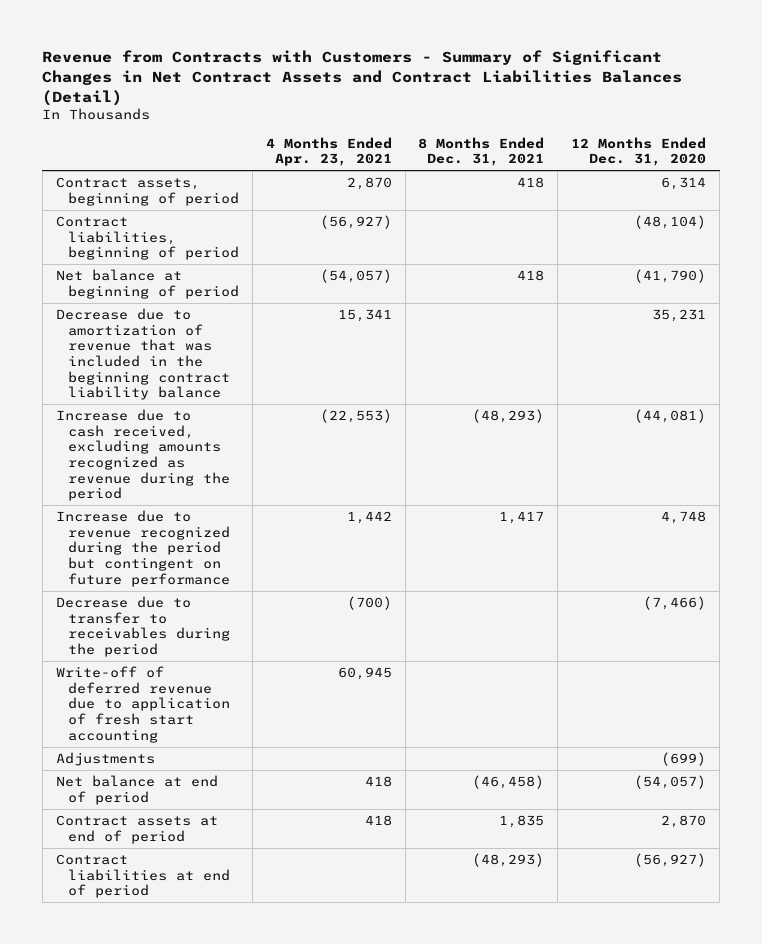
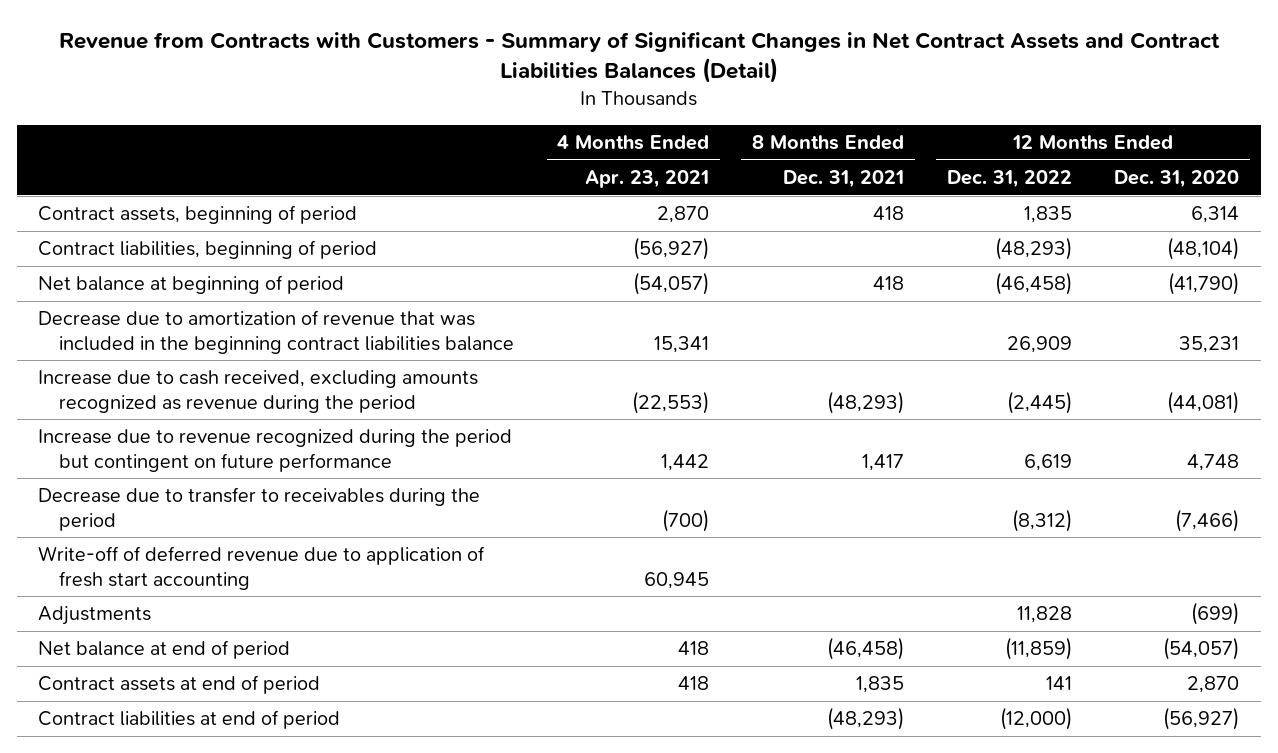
none -> [946,169,1072,188] Dec. 31, 2022
[55,307,230,401] Decrease due to amortization of revenue that was included in the beginning contract liability balance -> [38,310,515,354] Decrease due to amortization of revenue that was included in the beginning contract liabilities balance

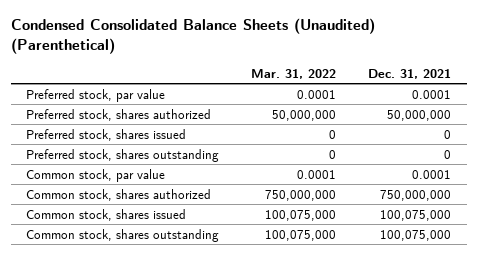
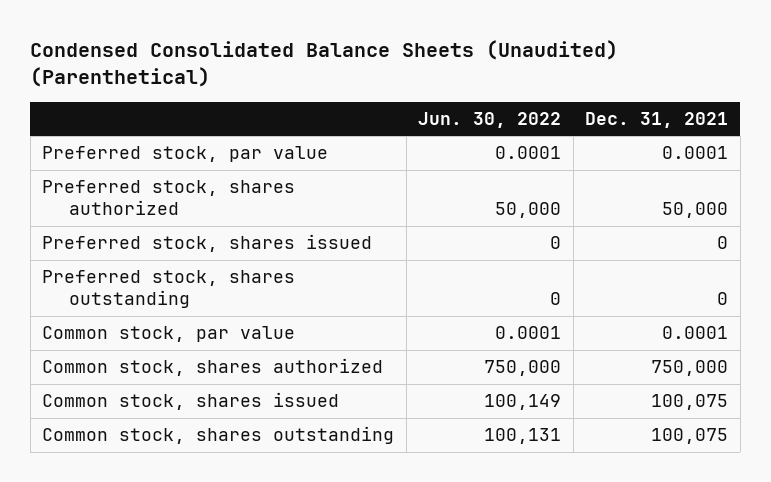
[251,68,337,79] Mar. 31, 2022 -> none
none -> [418,111,562,128] Jun. 30, 2022
[386,109,451,121] 50,000,000 -> [662,202,729,219] 50,000
[379,189,451,201] 750,000,000 -> [651,360,729,377] 750,000
[379,209,451,221] 100,075,000 -> [651,394,729,411] 100,075
[379,229,451,241] 100,075,000 -> [651,428,729,445] 100,075

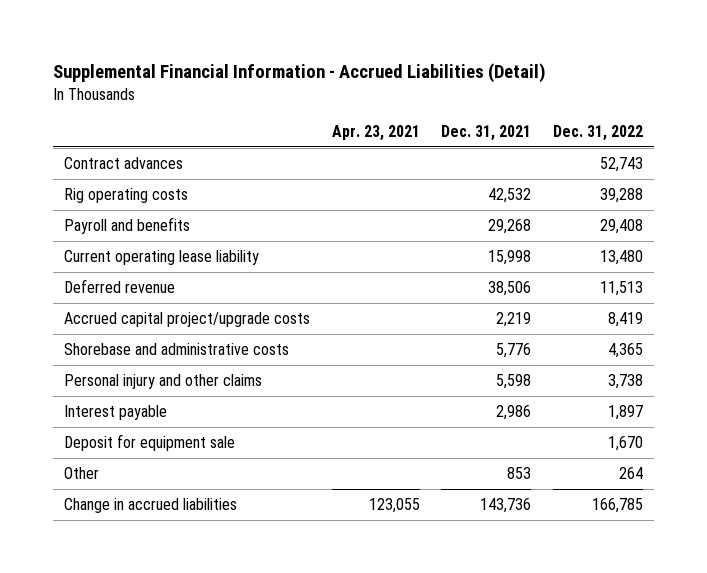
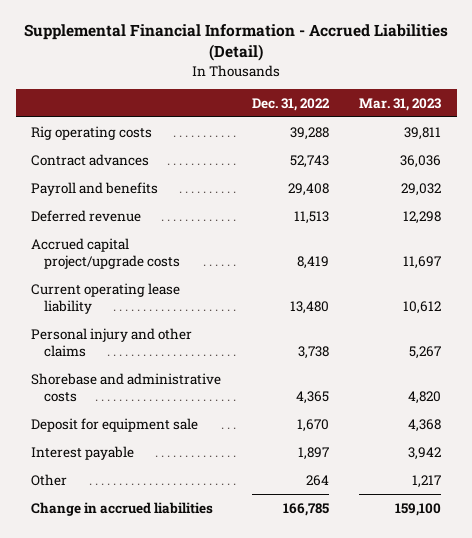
[331,125,420,142] Apr. 23, 2021 -> none
[441,125,532,142] Dec. 31, 2021 -> none
none -> [359,97,442,111] Mar. 31, 2023
[64,156,184,169] Contract advances -> [30,153,149,166] Contract advances
[64,249,260,265] Current operating lease liability -> [30,282,180,315] Current operating lease liability
[64,342,290,355] Shorebase and administrative costs -> [30,372,221,403] Shorebase and administrative costs
[64,404,168,420] Interest payable -> [30,445,134,460] Interest payable

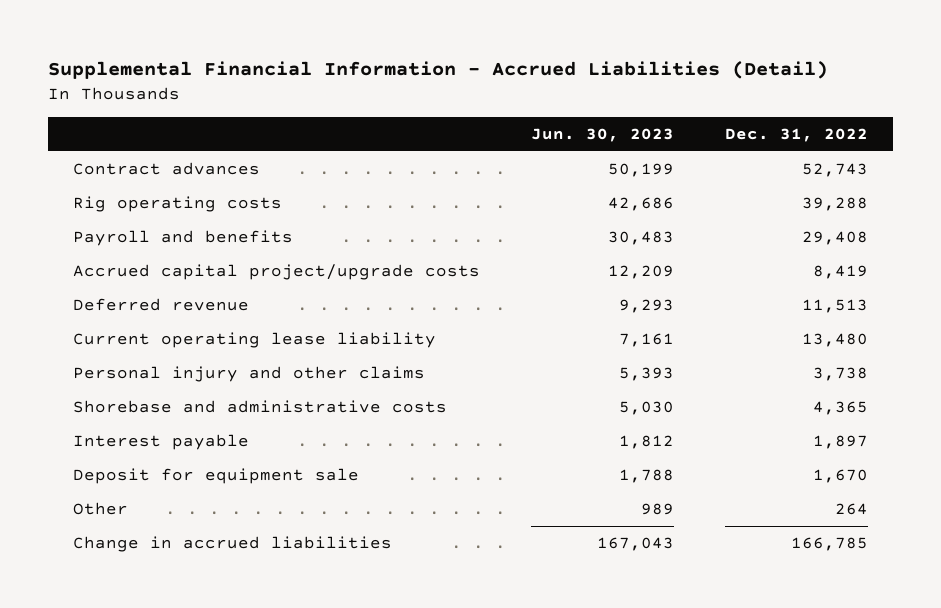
[359,97,442,111] Mar. 31, 2023 -> none
none -> [531,128,675,143] Jun. 30, 2023
[30,125,152,140] Rig operating costs -> [73,196,283,213] Rig operating costs
[30,209,141,222] Deferred revenue -> [73,298,250,312] Deferred revenue
[30,417,198,432] Deposit for equipment sale -> [73,468,360,485] Deposit for equipment sale

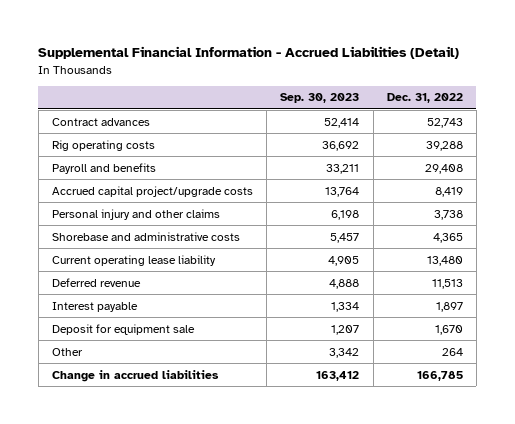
[531,128,675,143] Jun. 30, 2023 -> none
none -> [280,93,360,104] Sep. 30, 2023
[73,332,437,349] Current operating lease liability -> [51,254,216,266] Current operating lease liability
[73,298,250,312] Deferred revenue -> [51,277,141,287] Deferred revenue

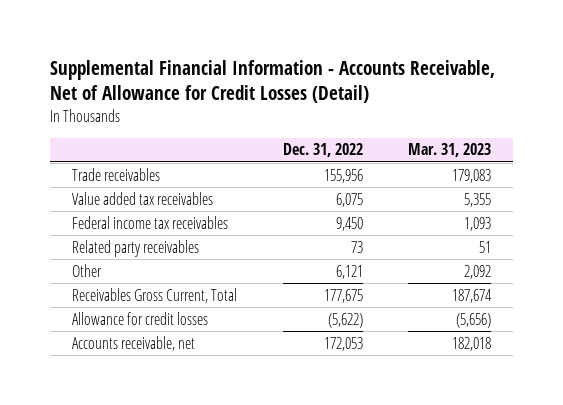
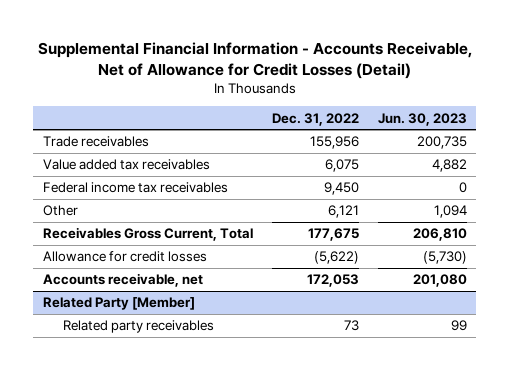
[407,143,491,158] Mar. 31, 2023 -> none
none -> [377,112,467,126] Jun. 30, 2023
[72,239,200,257] Related party receivables -> none
none -> [42,297,195,311] Related Party [Member]
none -> [63,320,215,334] Related party receivables

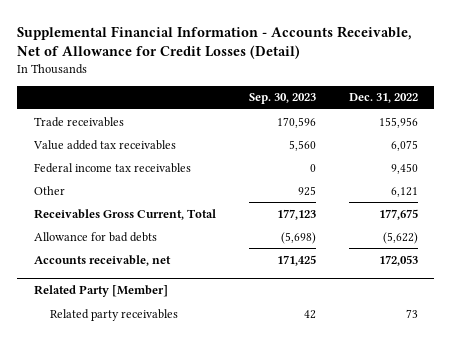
[377,112,467,126] Jun. 30, 2023 -> none
none -> [248,93,316,105] Sep. 30, 2023
[42,251,207,263] Allowance for credit losses -> [33,231,157,242] Allowance for bad debts

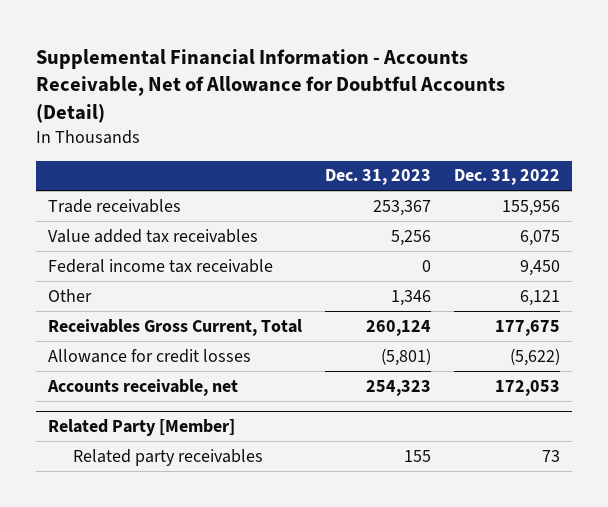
[17,25,413,60] Supplemental Financial Information - Accounts Receivable, Net of Allowance for Credit Losses (Detail) -> [36,48,506,123] Supplemental Financial Information - Accounts Receivable, Net of Allowance for Doubtful Accounts (Detail)
[248,93,316,105] Sep. 30, 2023 -> none
none -> [324,169,431,186] Dec. 31, 2023
[33,162,191,173] Federal income tax receivables -> [47,258,273,273] Federal income tax receivable
[33,231,157,242] Allowance for bad debts -> [47,348,251,363] Allowance for credit losses

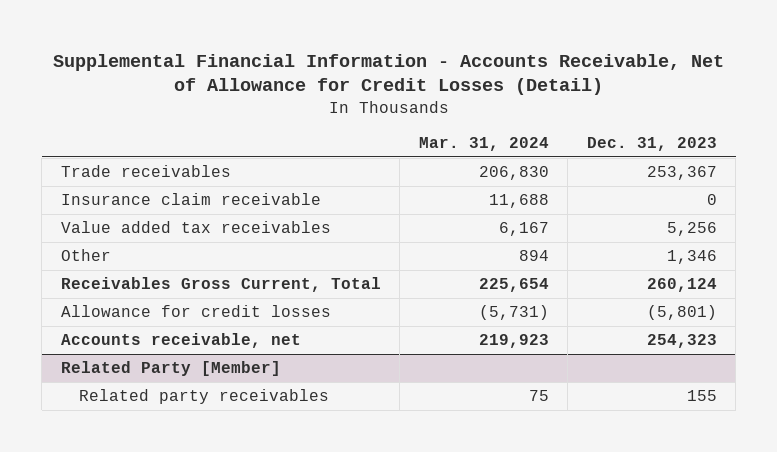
[36,48,506,123] Supplemental Financial Information - Accounts Receivable, Net of Allowance for Doubtful Accounts (Detail) -> [52,53,724,96] Supplemental Financial Information - Accounts Receivable, Net of Allowance for Credit Losses (Detail)
[454,169,561,186] Dec. 31, 2022 -> none
none -> [418,137,549,152] Mar. 31, 2024
none -> [60,193,321,206] Insurance claim receivable
[47,258,273,273] Federal income tax receivable -> none

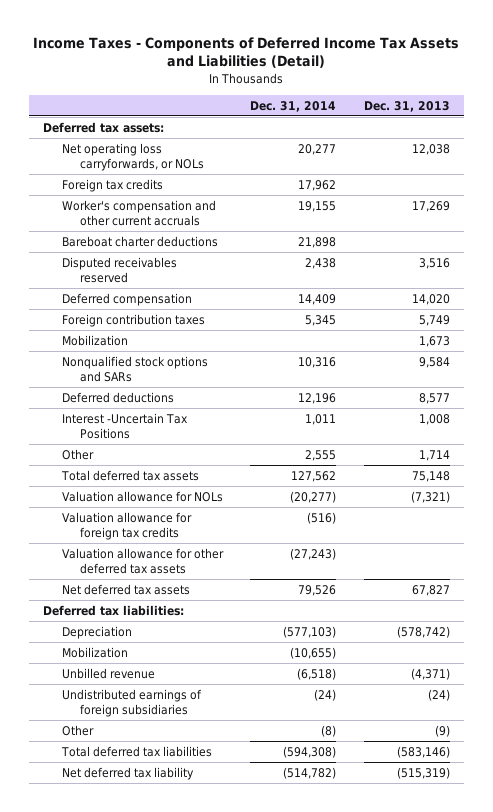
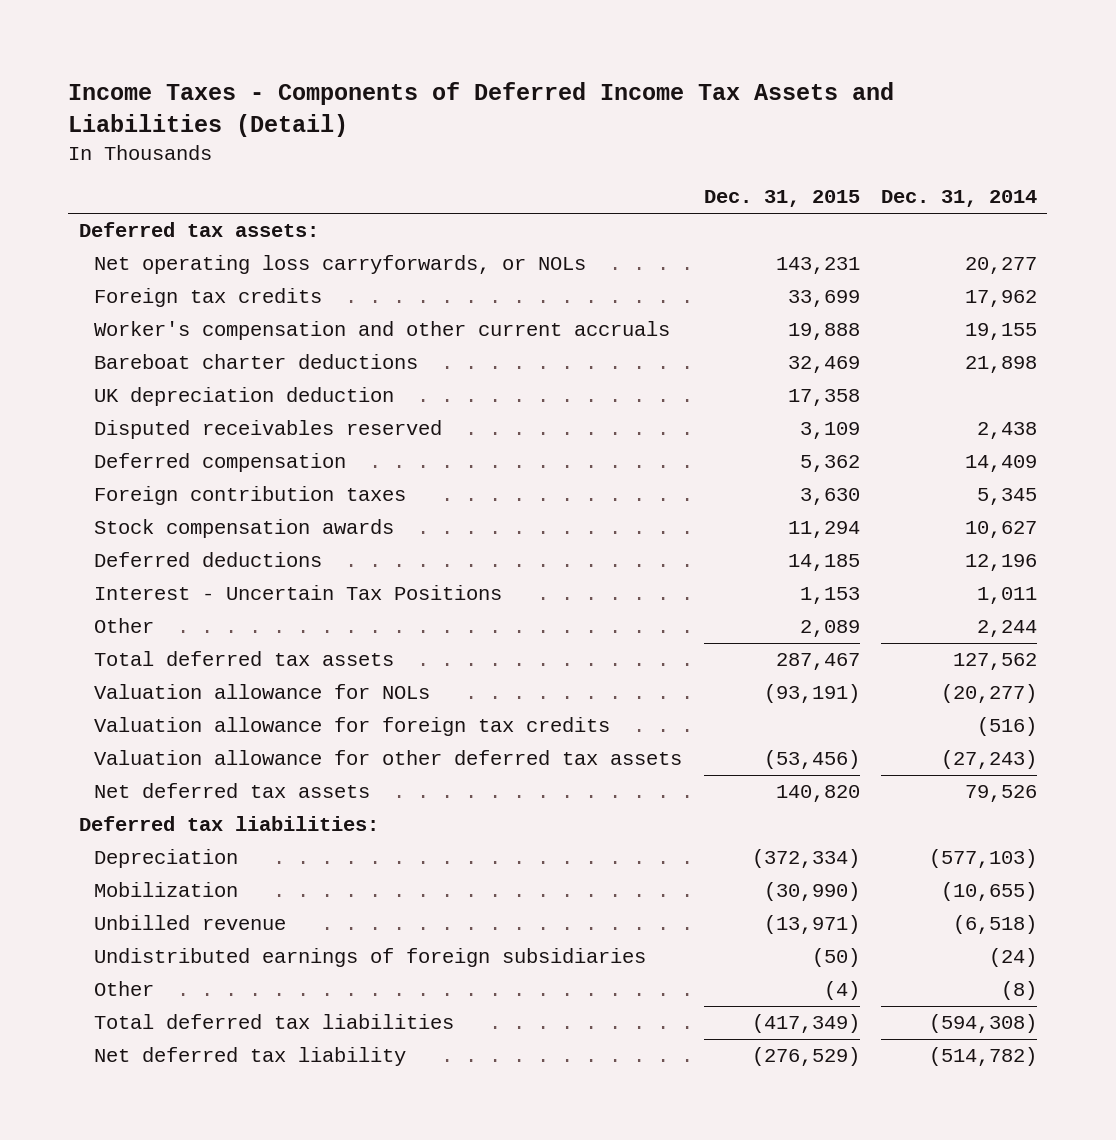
[363,100,450,112] Dec. 31, 2013 -> none
none -> [703,190,860,208] Dec. 31, 2015
none -> [94,387,395,407] UK depreciation deduction
[61,334,128,346] Mobilization -> none
[61,355,208,382] Nonqualified stock options and SARs -> none
none -> [94,519,395,539] Stock compensation awards
[61,412,188,439] Interest -Uncertain Tax Positions -> [94,585,503,601] Interest - Uncertain Tax Positions
[305,449,337,461] 2,555 -> [976,620,1037,638] 2,244

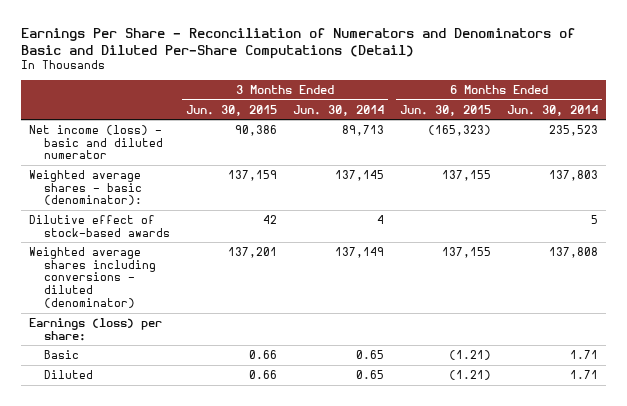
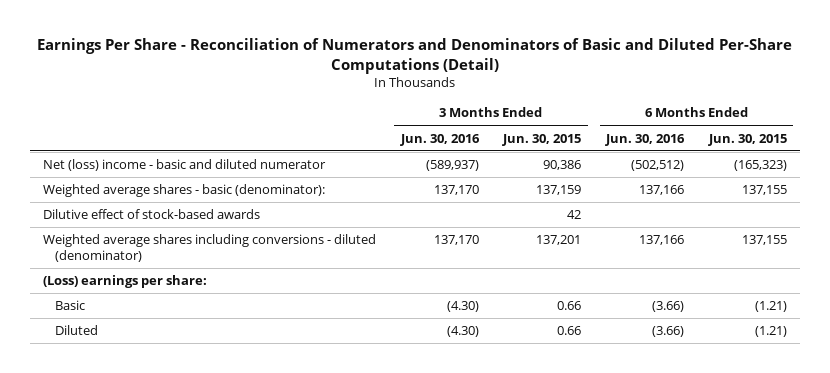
[293,104,385,116] Jun. 30, 2014 -> none
[506,104,598,116] Jun. 30, 2014 -> none
none -> [399,133,480,146] Jun. 30, 2016
none -> [605,133,686,146] Jun. 30, 2016
[28,124,164,160] Net income (loss) - basic and diluted numerator -> [42,159,326,172] Net (loss) income - basic and diluted numerator
[28,317,162,341] Earnings (loss) per share: -> [42,275,207,289] (Loss) earnings per share:

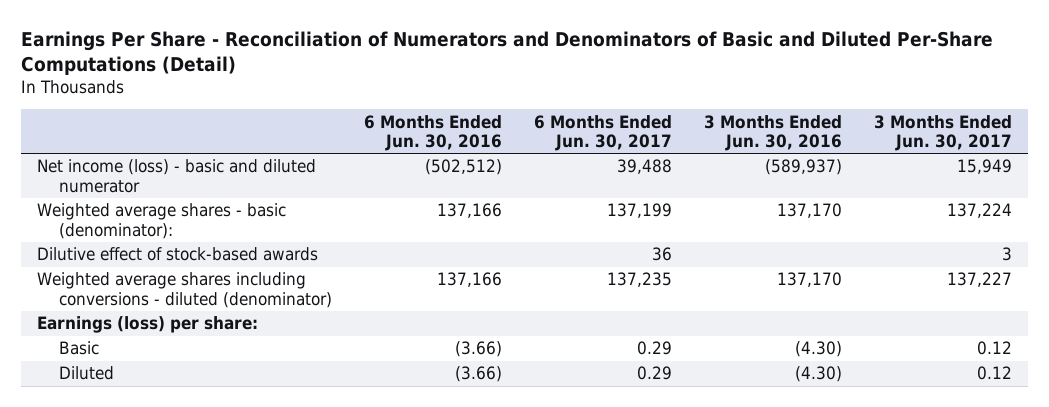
[502,133,582,146] Jun. 30, 2015 -> none
[708,133,788,146] Jun. 30, 2015 -> none
none -> [534,114,673,151] 6 Months Ended Jun. 30, 2017
none -> [874,114,1013,151] 3 Months Ended Jun. 30, 2017
[42,159,326,172] Net (loss) income - basic and diluted numerator -> [36,159,316,193] Net income (loss) - basic and diluted numerator
[42,275,207,289] (Loss) earnings per share: -> [36,316,258,334] Earnings (loss) per share:

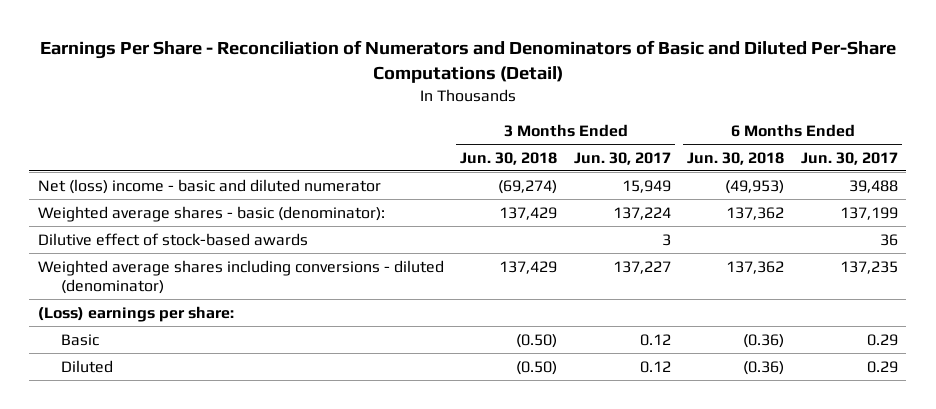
[363,114,502,151] 6 Months Ended Jun. 30, 2016 -> none
[704,114,843,151] 3 Months Ended Jun. 30, 2016 -> none
none -> [460,151,558,165] Jun. 30, 2018
none -> [687,151,785,165] Jun. 30, 2018
[36,159,316,193] Net income (loss) - basic and diluted numerator -> [37,178,381,194] Net (loss) income - basic and diluted numerator
[36,316,258,334] Earnings (loss) per share: -> [37,305,234,322] (Loss) earnings per share:

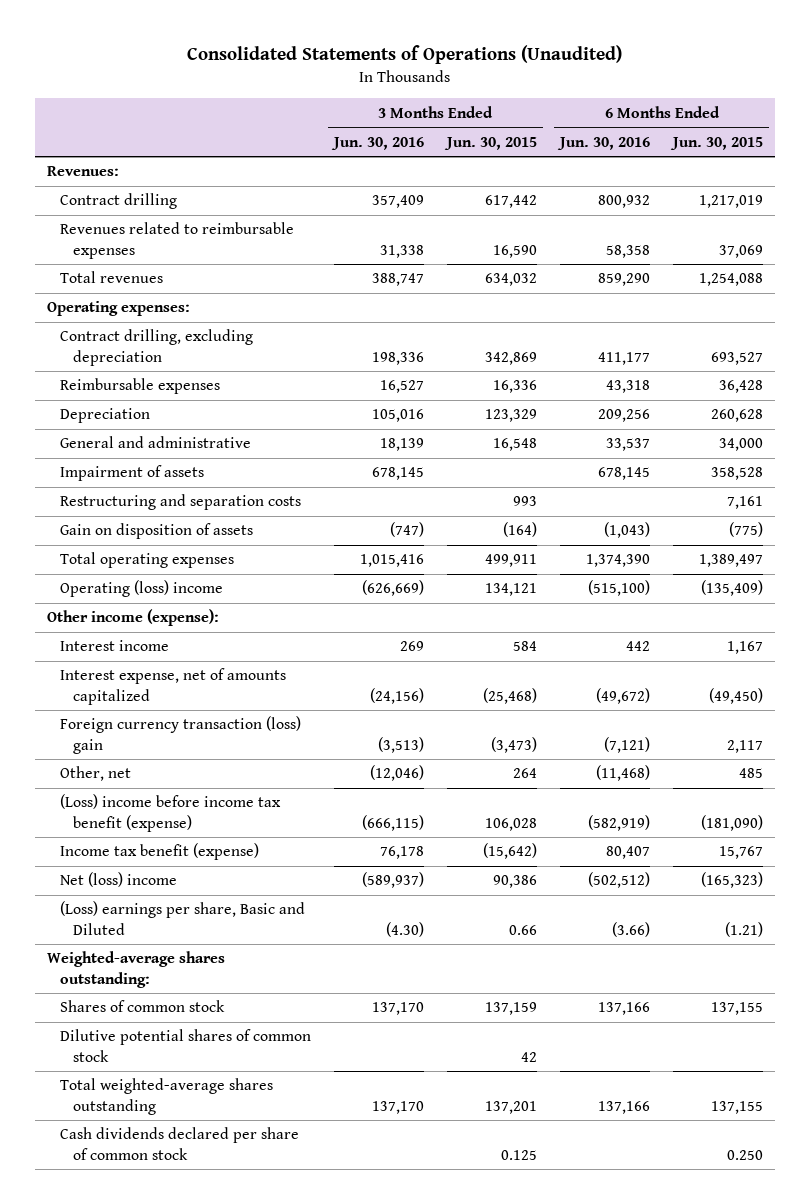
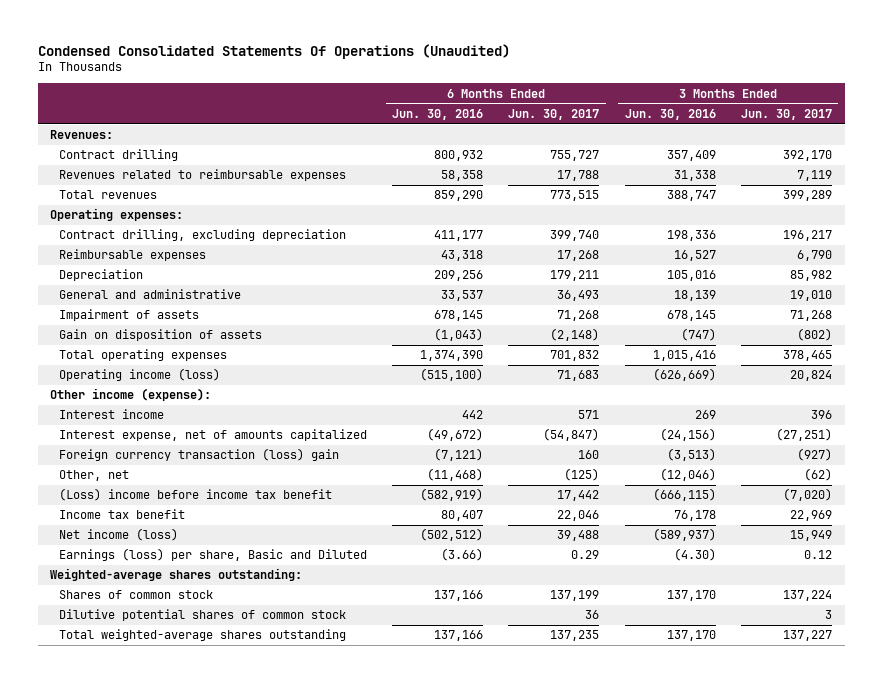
[186,45,622,65] Consolidated Statements of Operations (Unaudited) -> [37,43,510,59] Condensed Consolidated Statements Of Operations (Unaudited)
[443,136,537,150] Jun. 30, 2015 -> none
[670,136,764,150] Jun. 30, 2015 -> none
none -> [508,108,600,120] Jun. 30, 2017
none -> [740,108,832,120] Jun. 30, 2017
[59,494,301,511] Restructuring and separation costs -> none
[59,580,223,598] Operating (loss) income -> [58,368,220,382] Operating income (loss)
[59,794,281,832] (Loss) income before income tax benefit (expense) -> [58,488,332,502] (Loss) income before income tax benefit
[59,843,259,861] Income tax benefit (expense) -> [58,509,185,520] Income tax benefit
[59,872,177,888] Net (loss) income -> [58,528,178,542] Net income (loss)
[59,901,305,935] (Loss) earnings per share, Basic and Diluted -> [58,548,367,562] Earnings (loss) per share, Basic and Diluted
[59,1127,299,1160] Cash dividends declared per share of common stock -> none

